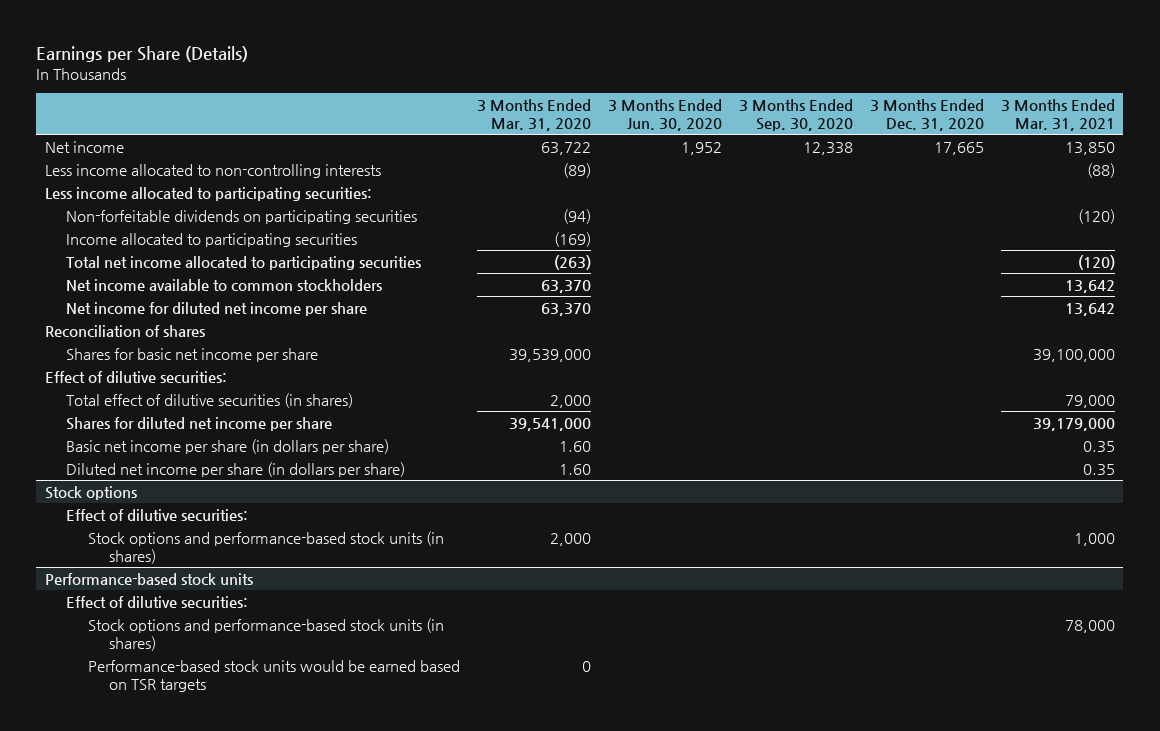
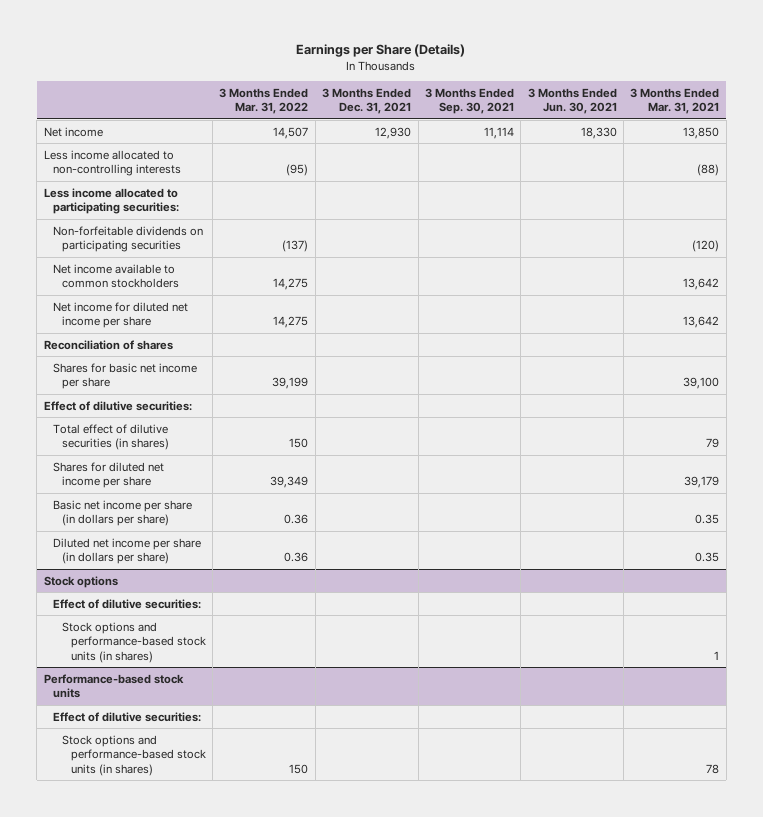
[476,98,591,131] 3 Months Ended Mar. 31, 2020 -> none
[607,98,722,131] 3 Months Ended Jun. 30, 2020 -> none
[738,98,853,131] 3 Months Ended Sep. 30, 2020 -> none
[869,98,984,131] 3 Months Ended Dec. 31, 2020 -> none
none -> [219,87,309,115] 3 Months Ended Mar. 31, 2022
none -> [322,87,412,115] 3 Months Ended Dec. 31, 2021
none -> [424,87,514,115] 3 Months Ended Sep. 30, 2021
none -> [527,87,617,115] 3 Months Ended Jun. 30, 2021
[66,232,358,247] Income allocated to participating securities -> none
[66,255,422,270] Total net income allocated to participating securities -> none
[1032,348,1115,362] 39,100,000 -> [683,377,720,390] 39,100
[1064,394,1115,408] 79,000 -> [706,438,720,449] 79
[1032,417,1115,431] 39,179,000 -> [684,476,720,489] 39,179
[1073,532,1115,546] 1,000 -> [714,650,720,660] 1
[87,659,460,692] Performance-based stock units would be earned based on TSR targets -> none
[1064,619,1115,633] 78,000 -> [706,763,720,774] 78

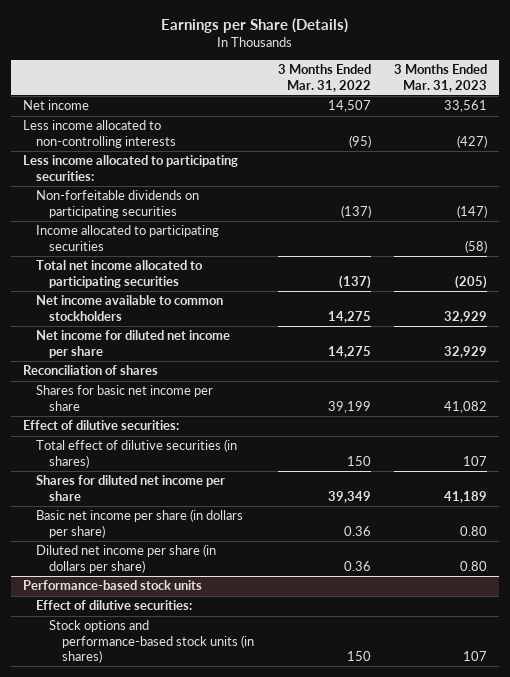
[322,87,412,115] 3 Months Ended Dec. 31, 2021 -> none
[424,87,514,115] 3 Months Ended Sep. 30, 2021 -> none
[527,87,617,115] 3 Months Ended Jun. 30, 2021 -> none
[630,87,720,115] 3 Months Ended Mar. 31, 2021 -> none
none -> [394,64,488,92] 3 Months Ended Mar. 31, 2023
none -> [35,225,219,251] Income allocated to participating securities
none -> [35,260,203,288] Total net income allocated to participating securities
[43,575,118,588] Stock options -> none
[52,598,201,609] Effect of dilutive securities: -> none
[61,621,206,663] Stock options and performance-based stock units (in shares) -> none

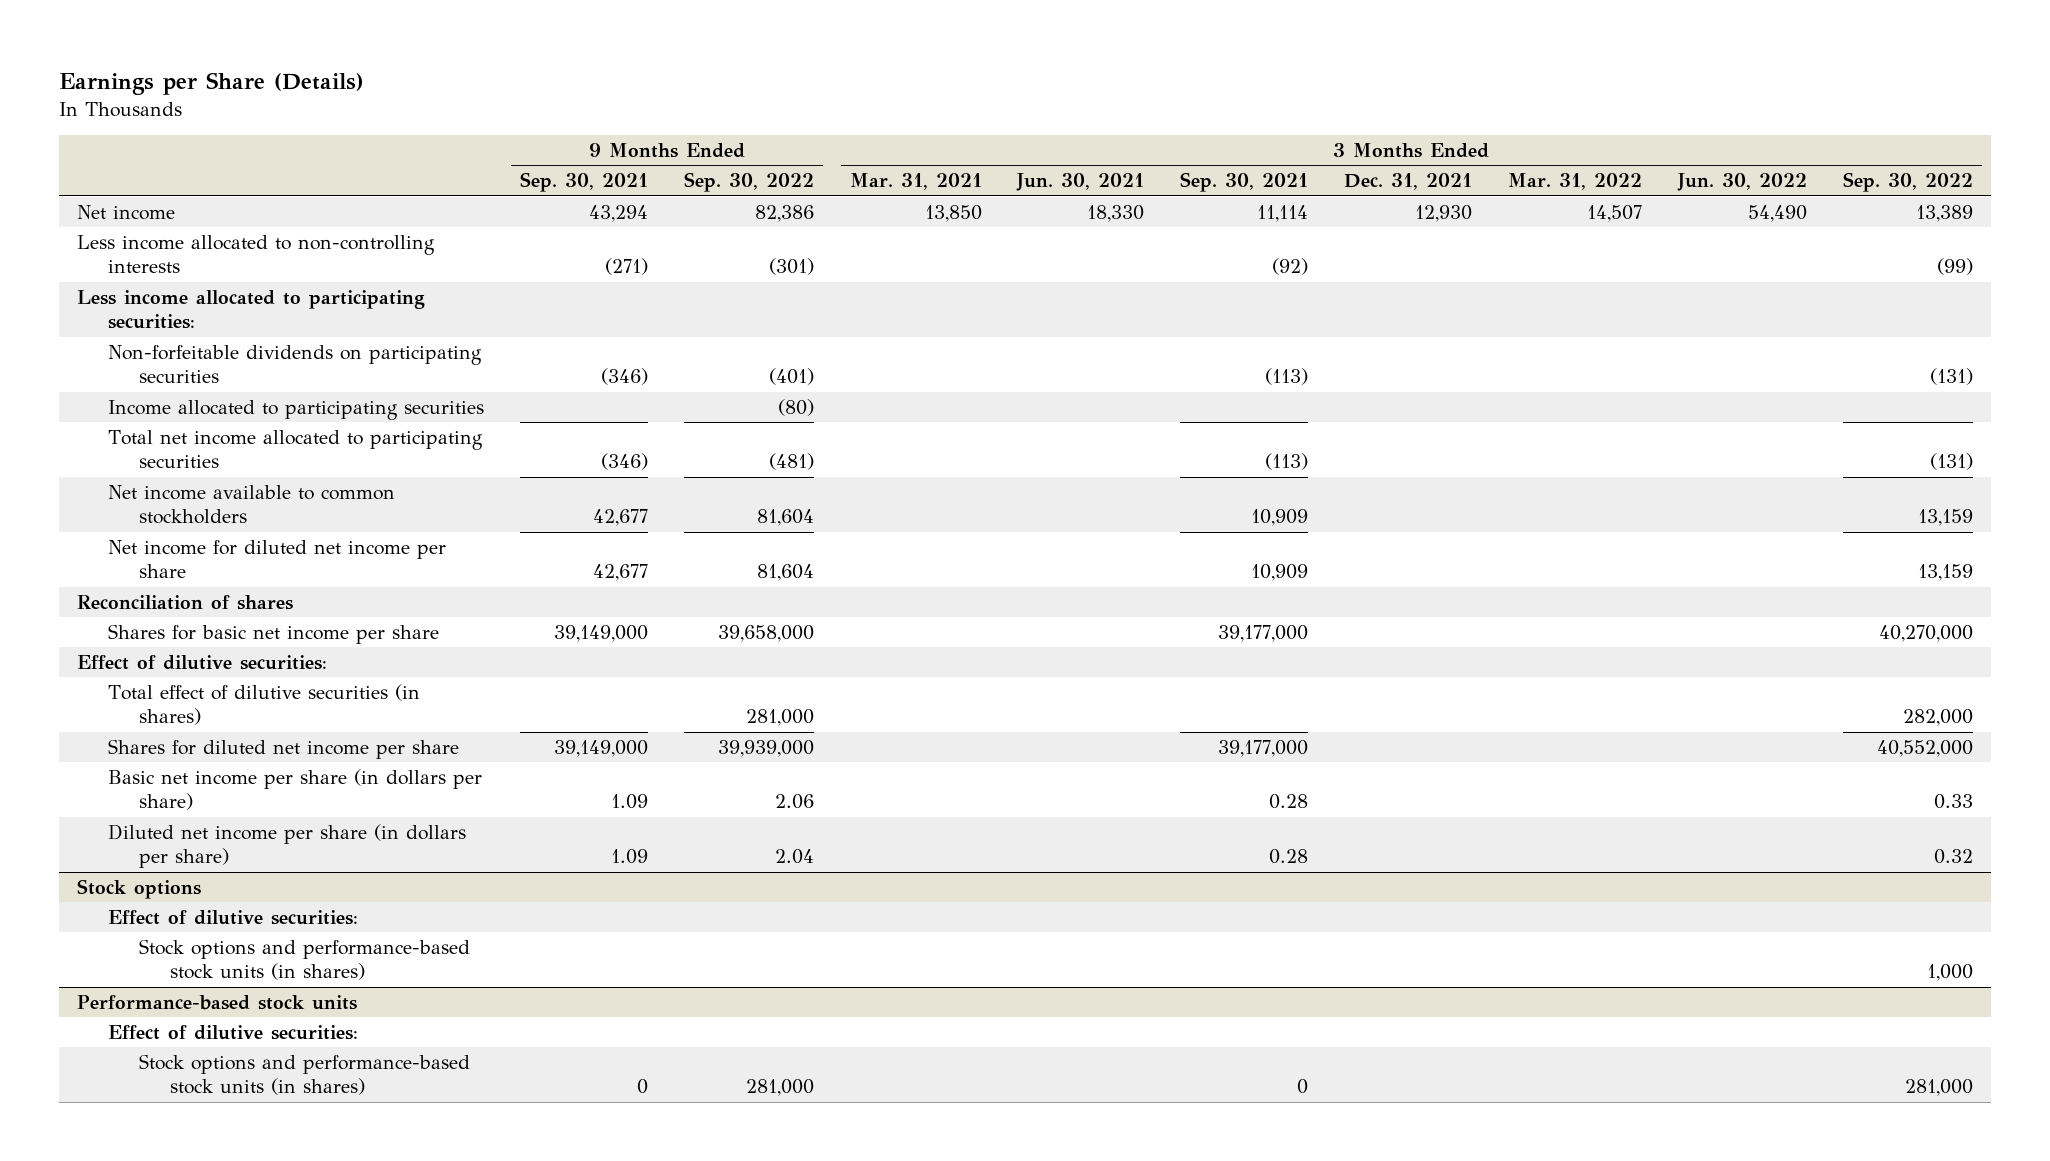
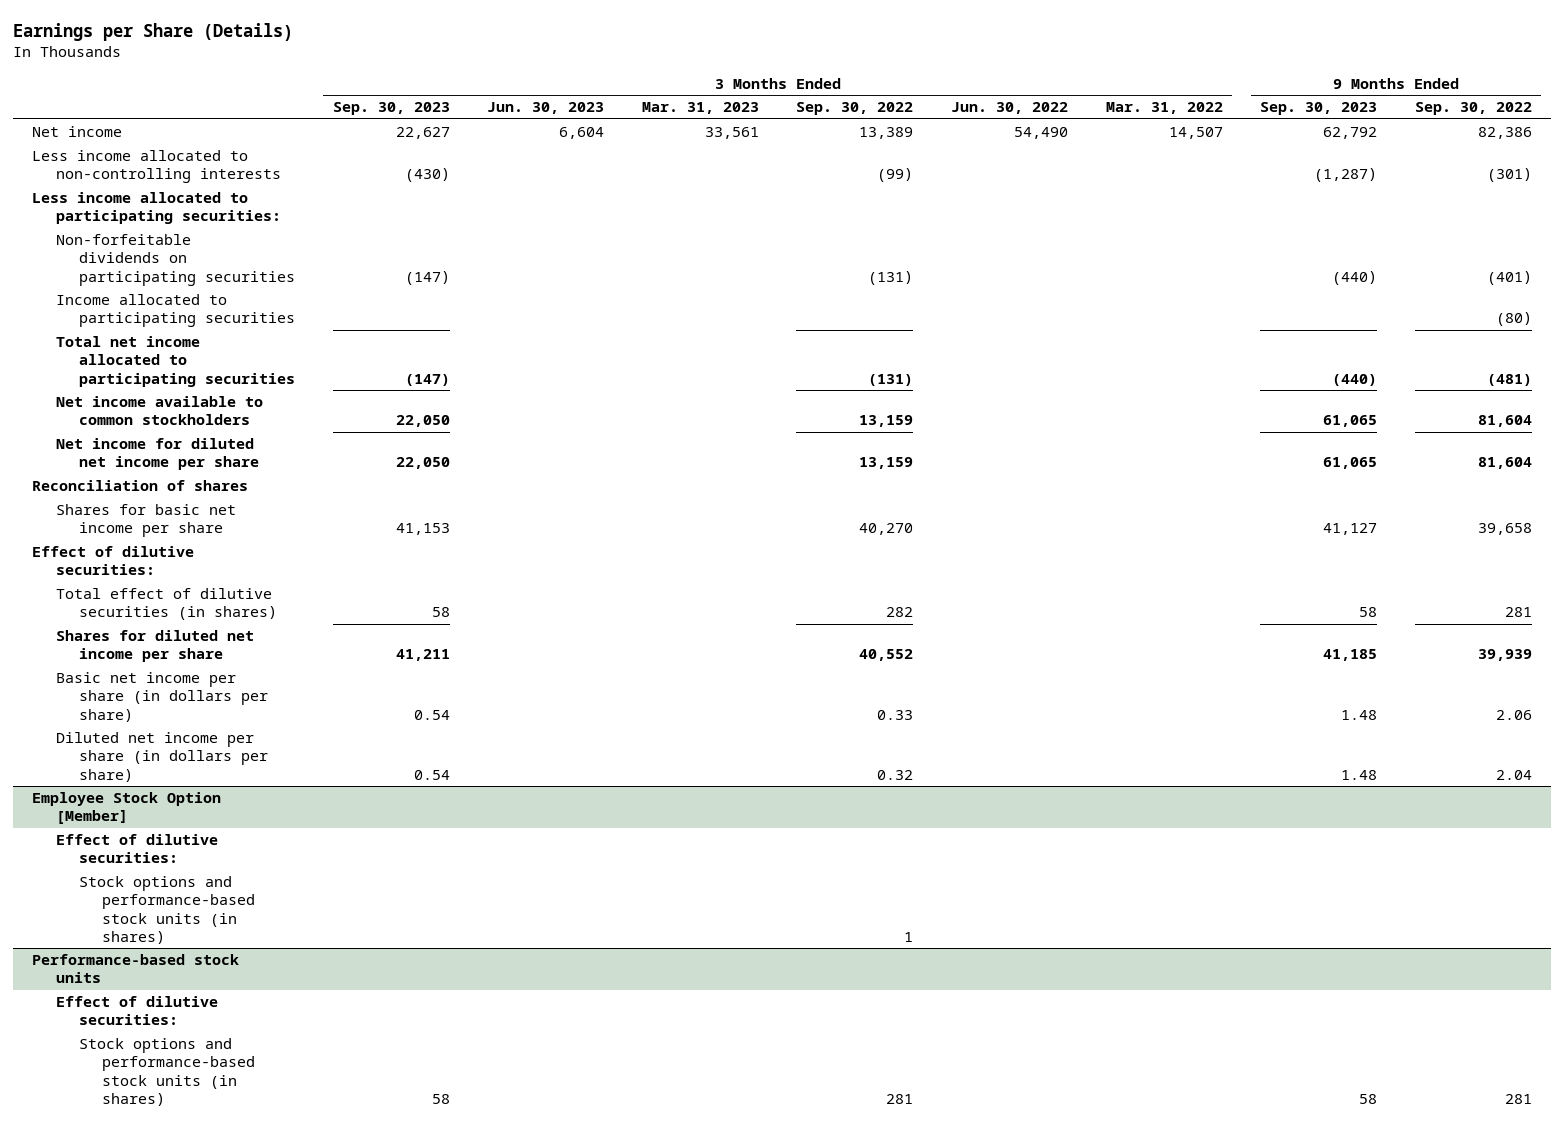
[519,172,648,193] Sep. 30, 2021 -> none
[849,173,982,191] Mar. 31, 2021 -> none
[1016,173,1145,192] Jun. 30, 2021 -> none
[1180,172,1309,193] Sep. 30, 2021 -> none
[1344,173,1473,191] Dec. 31, 2021 -> none
none -> [332,102,450,116] Sep. 30, 2023
none -> [487,102,605,115] Jun. 30, 2023
none -> [641,102,759,115] Mar. 31, 2023
none -> [1260,102,1378,116] Sep. 30, 2023
[717,624,814,642] 39,658,000 -> [1477,523,1532,536] 39,658
[1878,624,1973,642] 40,270,000 -> [859,523,914,536] 40,270
[745,709,814,727] 281,000 -> [1504,607,1532,618] 281
[1902,709,1973,727] 282,000 -> [886,607,914,618] 282
[717,739,814,757] 39,939,000 -> [1477,649,1532,662] 39,939
[1876,739,1973,757] 40,552,000 -> [859,649,914,662] 40,552
[76,878,201,899] Stock options -> [32,792,222,825] Employee Stock Option [Member]
[1926,964,1973,982] 1,000 -> [904,931,914,942] 1
[745,1079,814,1097] 281,000 -> [1504,1093,1532,1104] 281
[1904,1079,1973,1097] 281,000 -> [886,1093,914,1104] 281

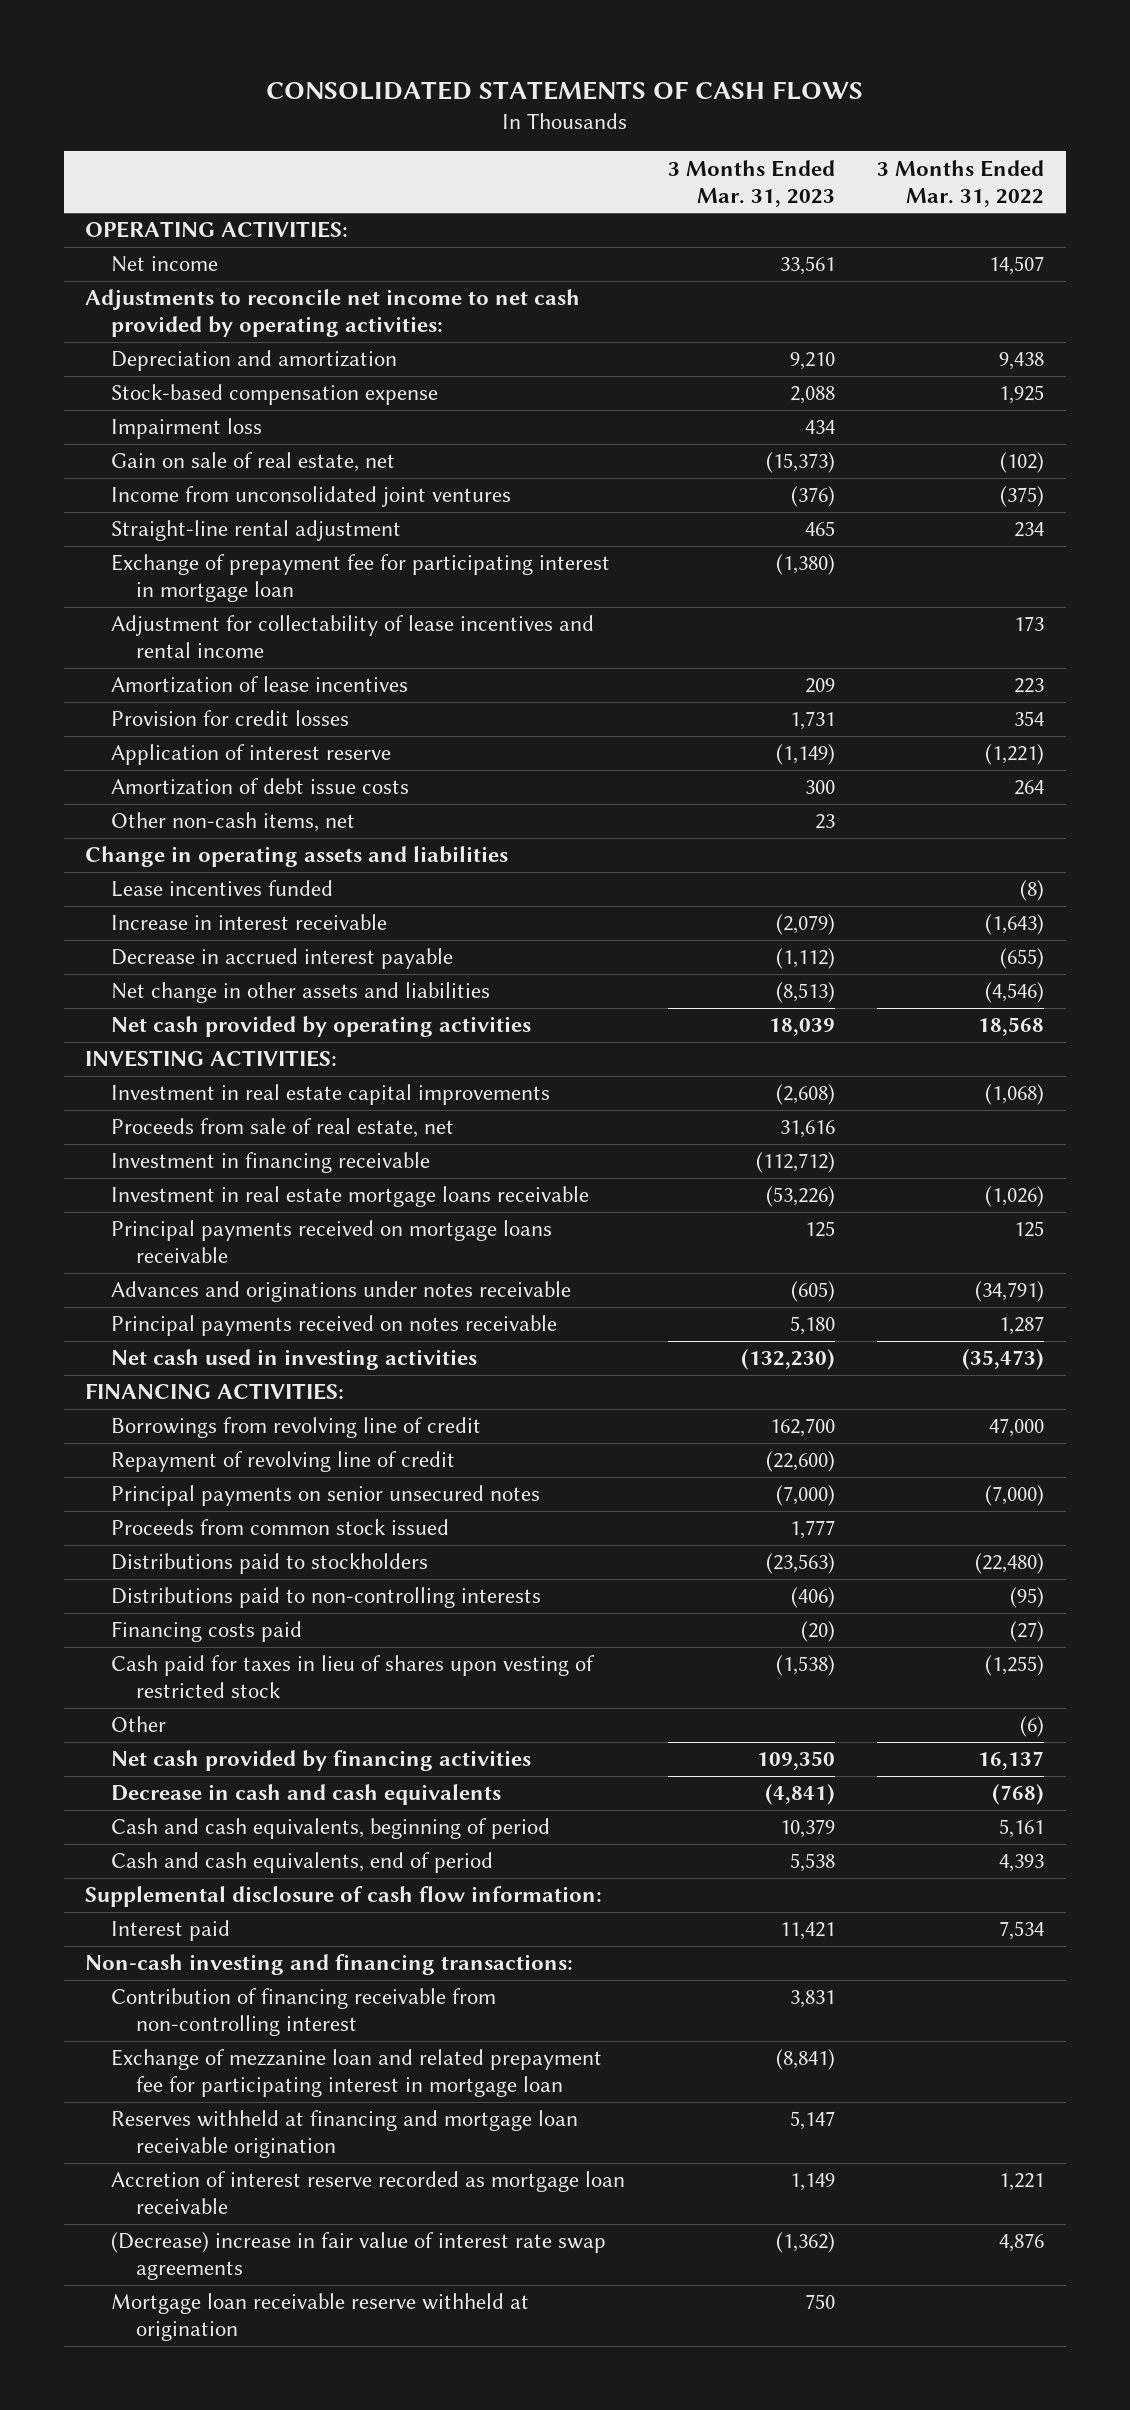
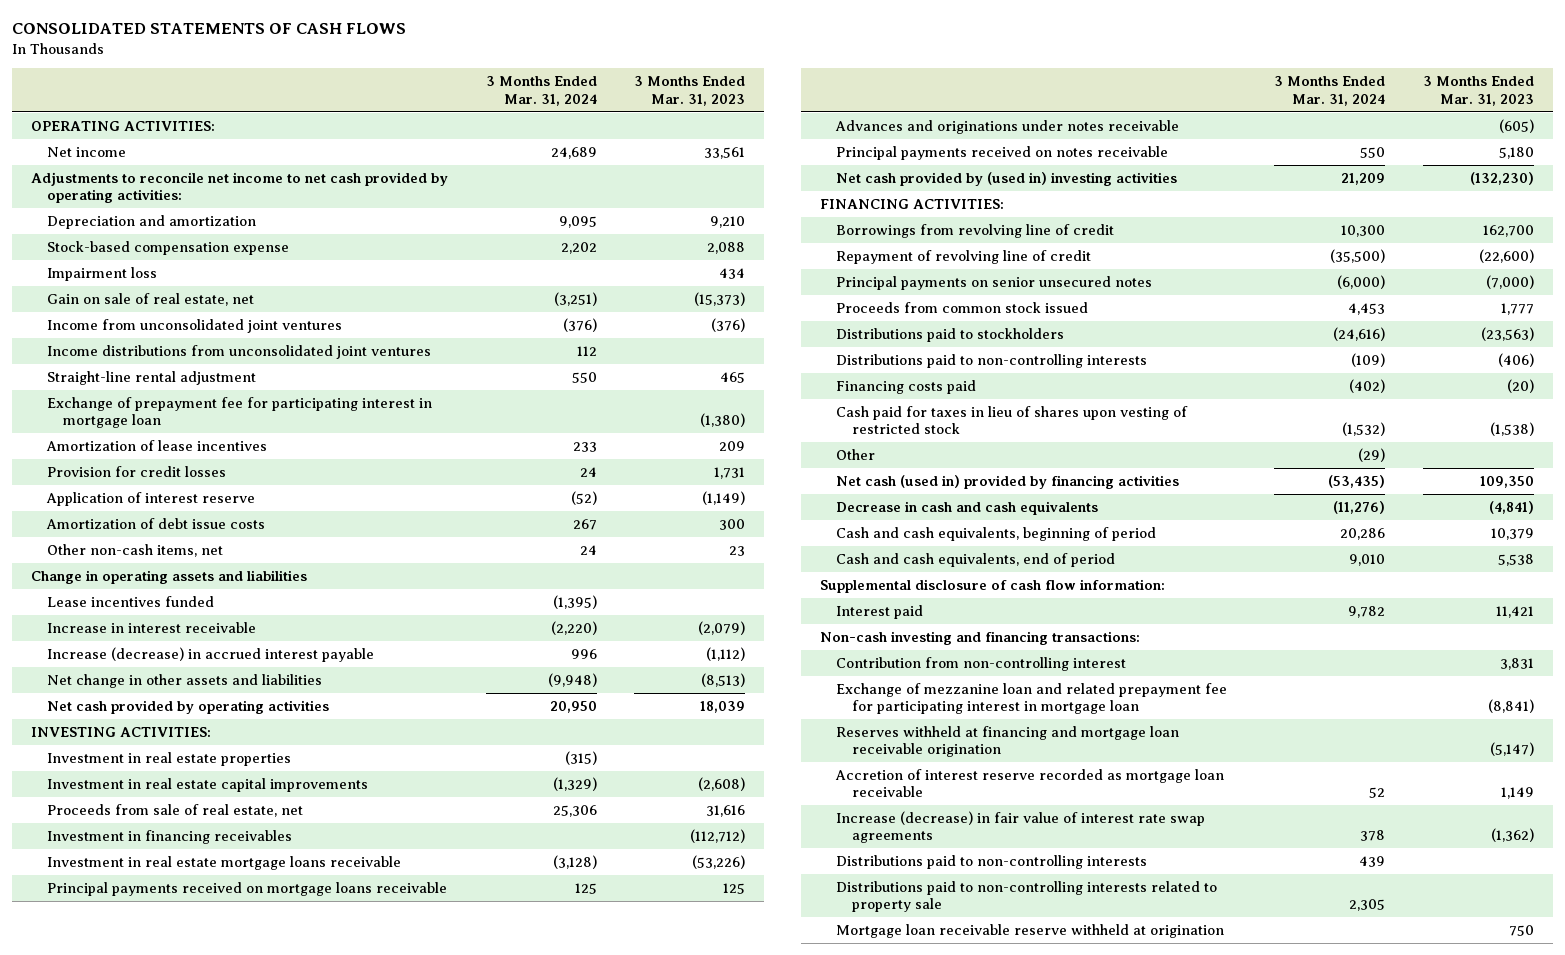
[877,159,1045,207] 3 Months Ended Mar. 31, 2022 -> none
none -> [485,76,597,106] 3 Months Ended Mar. 31, 2024
none -> [46,344,431,359] Income distributions from unconsolidated joint ventures
[110,615,594,659] Adjustment for collectability of lease incentives and rental income -> none
[110,948,453,970] Decrease in accrued interest payable -> [46,646,374,662] Increase (decrease) in accrued interest payable
none -> [46,751,291,766] Investment in real estate properties
[110,1152,430,1174] Investment in financing receivable -> [46,829,292,844] Investment in financing receivables
[110,1349,477,1371] Net cash used in investing activities -> [835,171,1177,186] Net cash provided by (used in) investing activities
[110,1750,531,1772] Net cash provided by financing activities -> [835,474,1179,489] Net cash (used in) provided by financing activities
[110,1988,496,2037] Contribution of financing receivable from non-controlling interest -> [835,656,1126,671] Contribution from non-controlling interest
[789,2111,835,2131] 5,147 -> [1490,742,1535,757] (5,147)
[110,2232,606,2281] (Decrease) increase in fair value of interest rate swap agreements -> [835,810,1205,844] Increase (decrease) in fair value of interest rate swap agreements
none -> [835,854,1147,869] Distributions paid to non-controlling interests
none -> [835,880,1217,913] Distributions paid to non-controlling interests related to property sale

